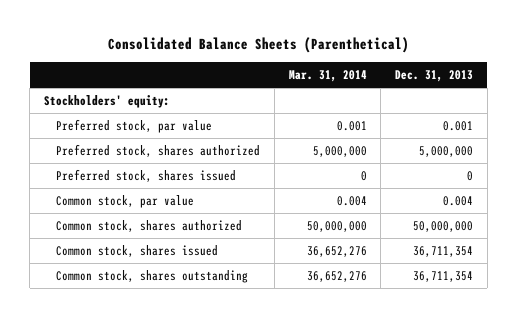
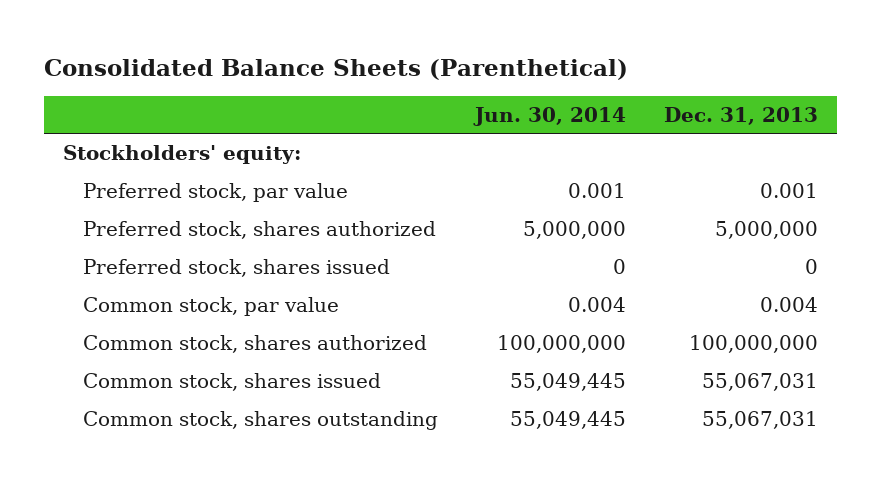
[288,69,367,82] Mar. 31, 2014 -> none
none -> [473,106,627,126] Jun. 30, 2014
[412,221,473,233] 50,000,000 -> [689,335,819,354] 100,000,000
[412,246,473,258] 36,711,354 -> [702,373,819,392] 55,067,031
[412,271,473,283] 36,711,354 -> [702,411,819,430] 55,067,031

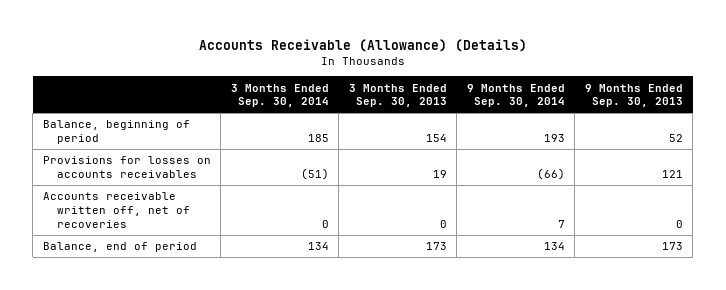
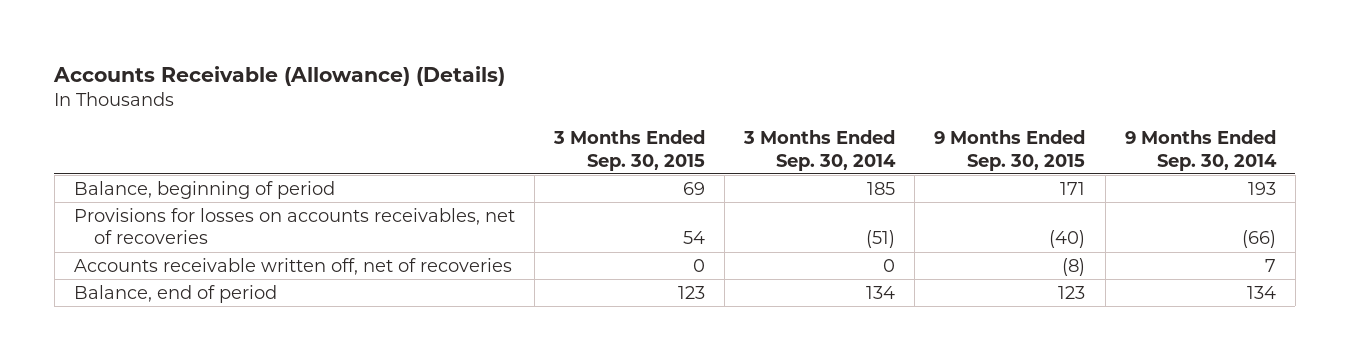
[348,83,447,108] 3 Months Ended Sep. 30, 2013 -> none
[584,83,683,108] 9 Months Ended Sep. 30, 2013 -> none
none -> [553,130,706,171] 3 Months Ended Sep. 30, 2015
none -> [934,130,1086,171] 9 Months Ended Sep. 30, 2015
[42,156,211,178] Provisions for losses on accounts receivables -> [74,207,516,245] Provisions for losses on accounts receivables, net of recoveries

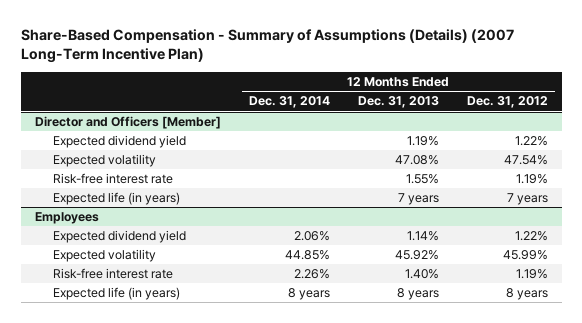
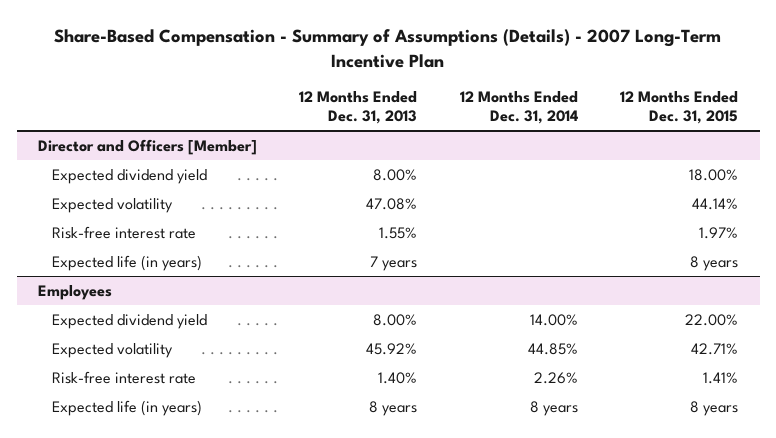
[20,28,514,64] Share-Based Compensation - Summary of Assumptions (Details) (2007 Long-Term Incentive Plan) -> [54,28,722,68] Share-Based Compensation - Summary of Assumptions (Details) - 2007 Long-Term Incentive Plan
[466,96,548,109] Dec. 31, 2012 -> none
none -> [620,91,739,125] 12 Months Ended Dec. 31, 2015
[406,136,439,147] 1.19% -> [373,168,418,181] 8.00%
[293,231,330,242] 2.06% -> [529,313,578,326] 14.00%
[406,231,439,242] 1.14% -> [373,313,418,326] 8.00%

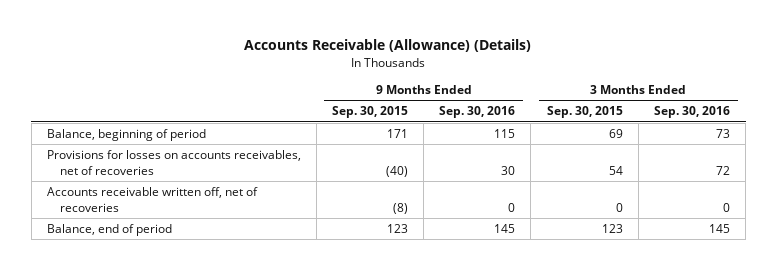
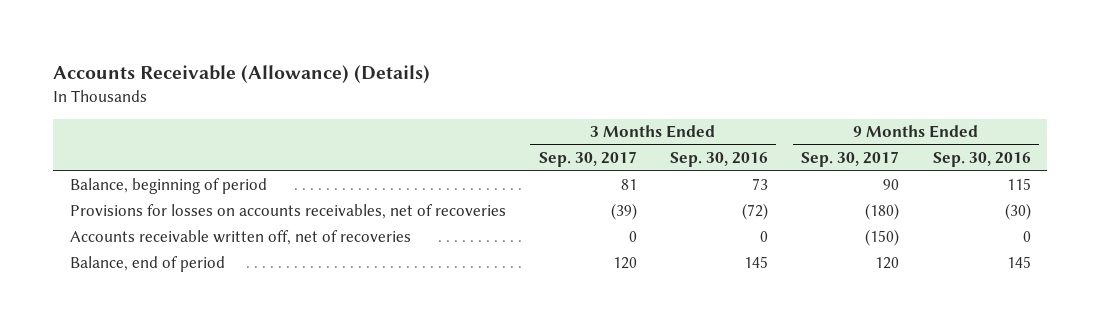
[332,106,409,119] Sep. 30, 2015 -> none
[546,106,623,119] Sep. 30, 2015 -> none
none -> [538,151,637,168] Sep. 30, 2017
none -> [801,151,900,168] Sep. 30, 2017
[501,165,516,175] 30 -> [1004,203,1031,221] (30)
[715,165,730,175] 72 -> [742,203,769,221] (72)

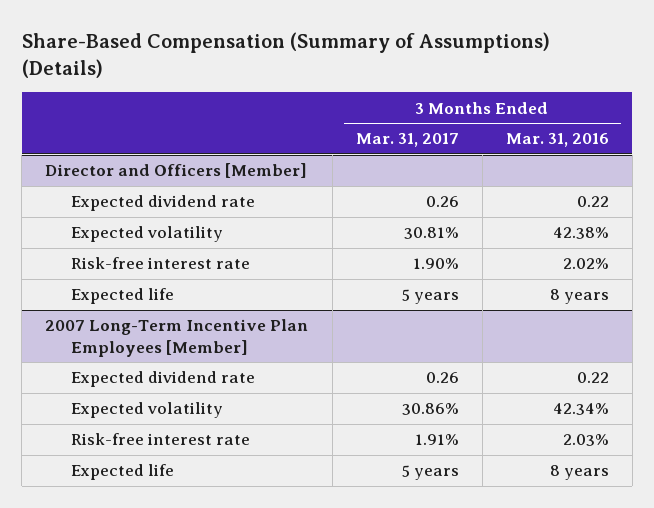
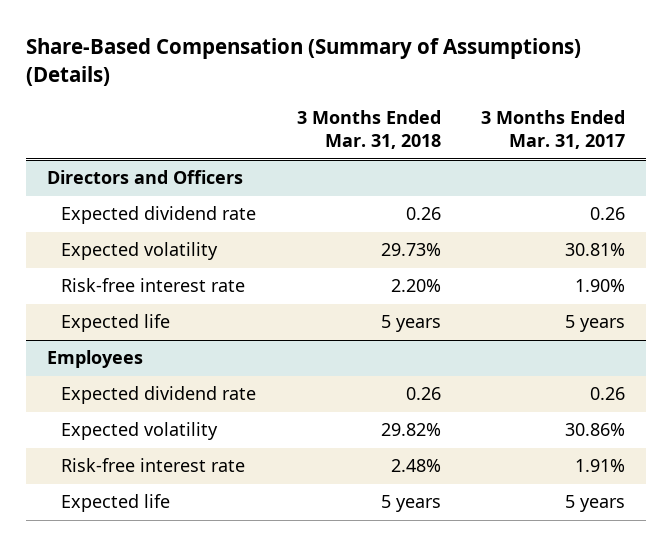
[505,133,609,148] Mar. 31, 2016 -> none
none -> [296,110,441,150] 3 Months Ended Mar. 31, 2018
[45,163,308,179] Director and Officers [Member] -> [46,170,243,185] Directors and Officers
[45,319,309,357] 2007 Long-Term Incentive Plan Employees [Member] -> [46,350,143,369] Employees

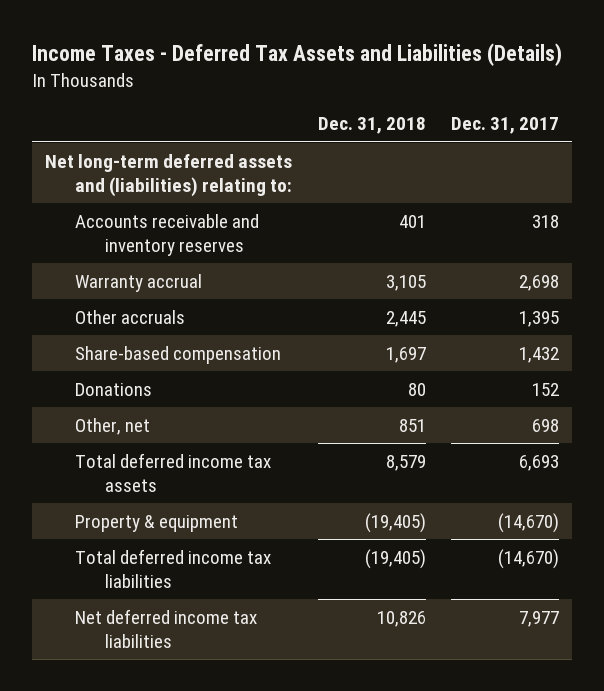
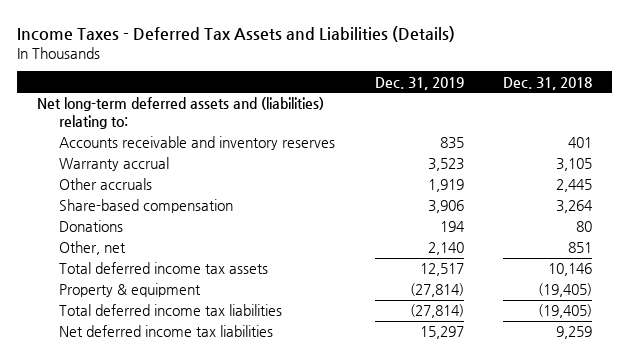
[451,117,560,135] Dec. 31, 2017 -> none
none -> [374,76,464,90] Dec. 31, 2019
[385,346,426,363] 1,697 -> [556,200,594,214] 3,264
[385,454,426,471] 8,579 -> [548,263,593,277] 10,146
[376,610,426,627] 10,826 -> [556,326,593,340] 9,259

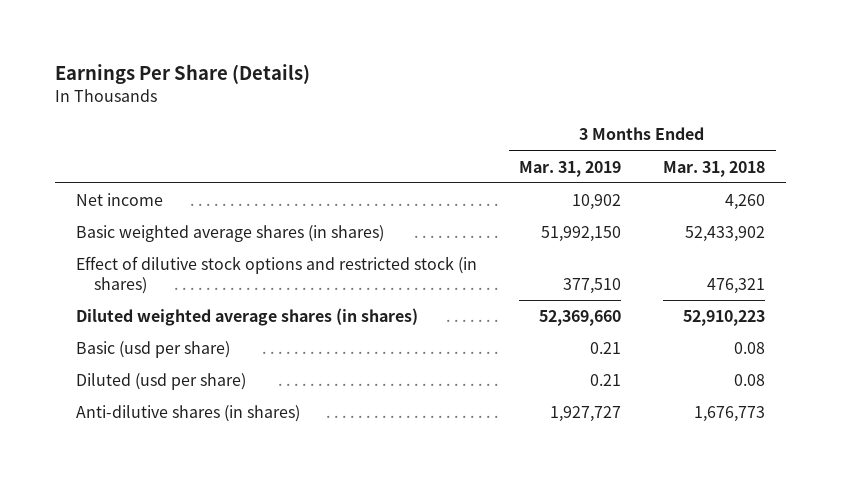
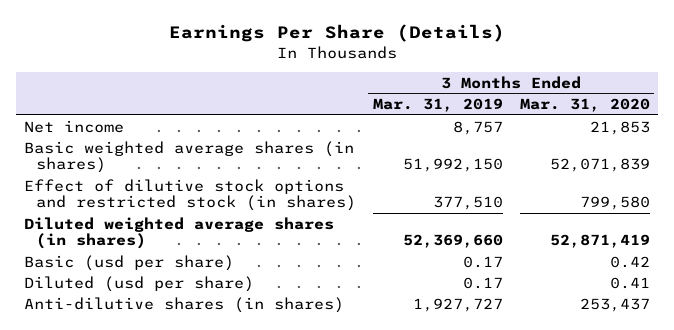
[663,160,766,177] Mar. 31, 2018 -> none
none -> [519,98,650,113] Mar. 31, 2020
[572,194,622,211] 10,902 -> [452,120,503,135] 8,757
[590,342,622,355] 0.21 -> [462,255,503,268] 0.17
[590,374,622,387] 0.21 -> [462,276,503,289] 0.17

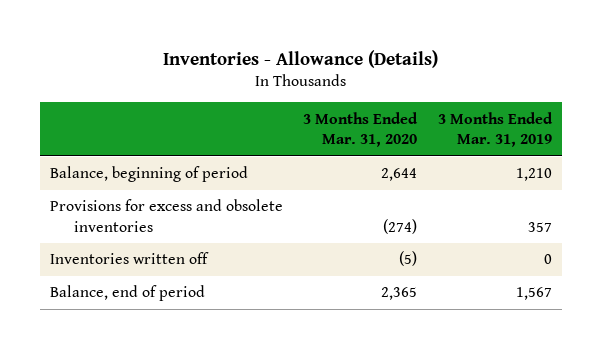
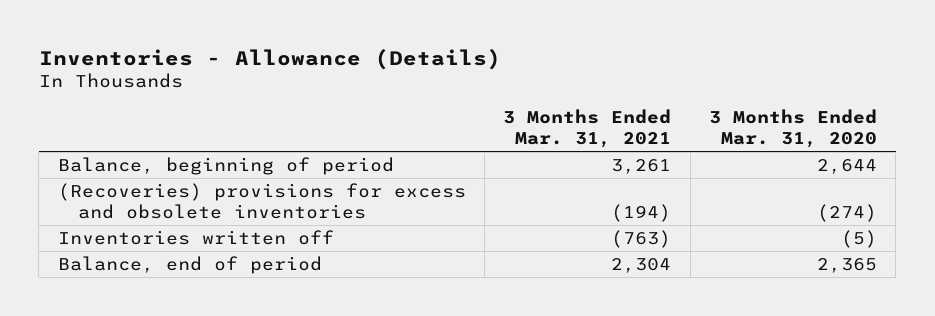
[437,111,553,148] 3 Months Ended Mar. 31, 2019 -> none
none -> [503,109,672,149] 3 Months Ended Mar. 31, 2021
[50,199,284,232] Provisions for excess and obsolete inventories -> [57,183,466,219] (Recoveries) provisions for excess and obsolete inventories

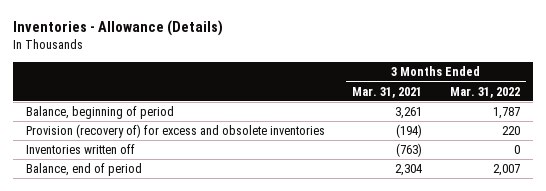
[709,109,878,149] 3 Months Ended Mar. 31, 2020 -> none
none -> [449,86,520,98] Mar. 31, 2022
[57,183,466,219] (Recoveries) provisions for excess and obsolete inventories -> [26,124,326,139] Provision (recovery of) for excess and obsolete inventories

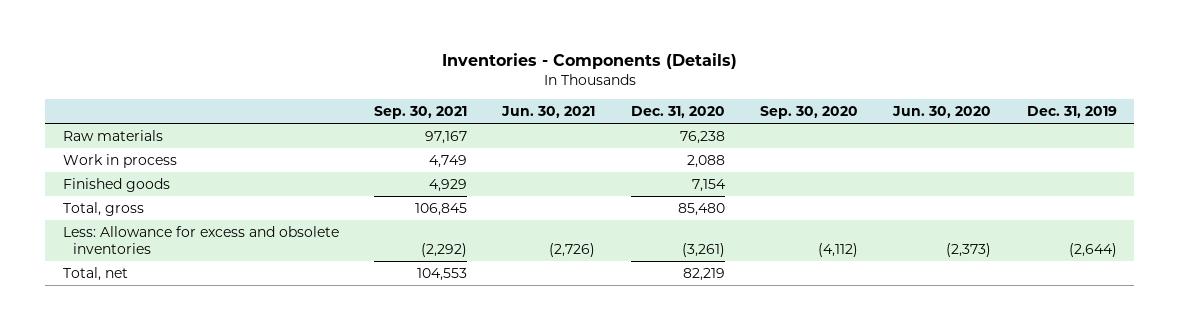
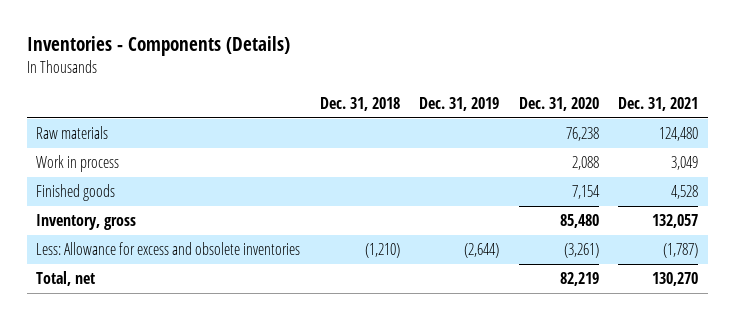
[373,105,467,119] Sep. 30, 2021 -> none
[501,105,596,118] Jun. 30, 2021 -> none
[759,105,858,119] Sep. 30, 2020 -> none
[892,105,992,118] Jun. 30, 2020 -> none
none -> [319,97,400,112] Dec. 31, 2018
none -> [618,97,699,112] Dec. 31, 2021
[62,202,144,217] Total, gross -> [36,213,137,230] Inventory, gross

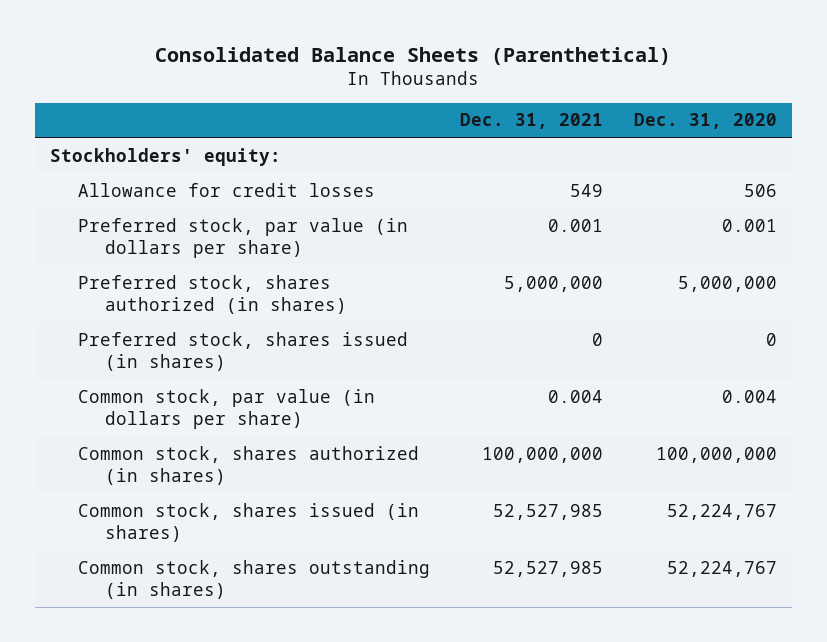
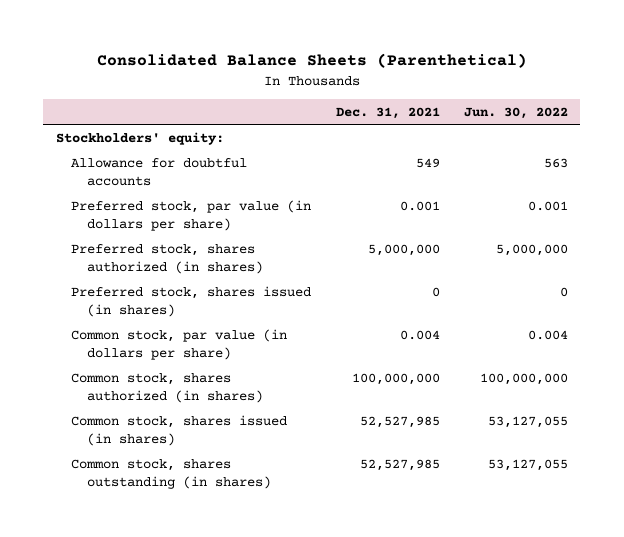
[633,113,777,130] Dec. 31, 2020 -> none
none -> [464,106,569,119] Jun. 30, 2022
[77,182,375,197] Allowance for credit losses -> [71,157,248,186] Allowance for doubtful accounts

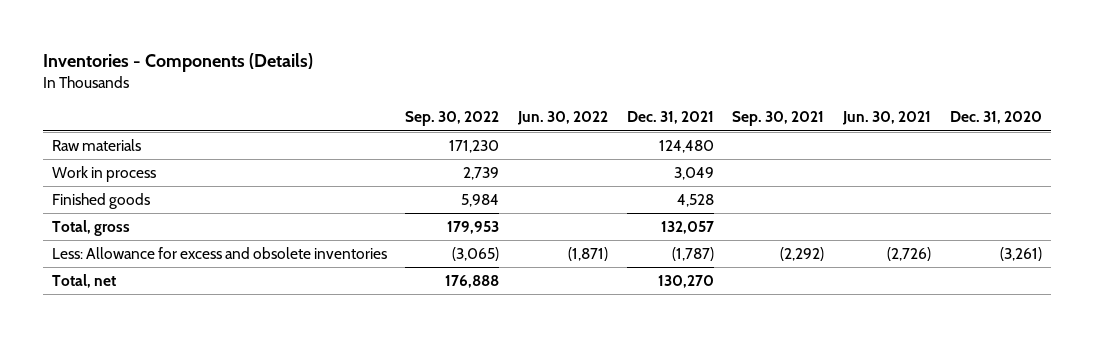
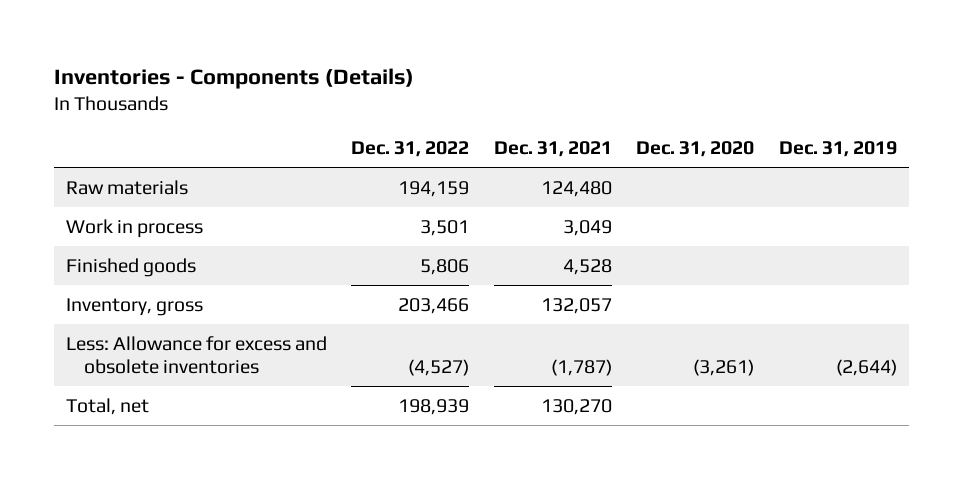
[405,111,500,127] Sep. 30, 2022 -> none
[517,111,609,126] Jun. 30, 2022 -> none
[732,111,825,127] Sep. 30, 2021 -> none
[841,111,931,126] Jun. 30, 2021 -> none
none -> [351,141,470,158] Dec. 31, 2022
none -> [778,141,897,158] Dec. 31, 2019
[51,220,130,237] Total, gross -> [65,297,203,316] Inventory, gross

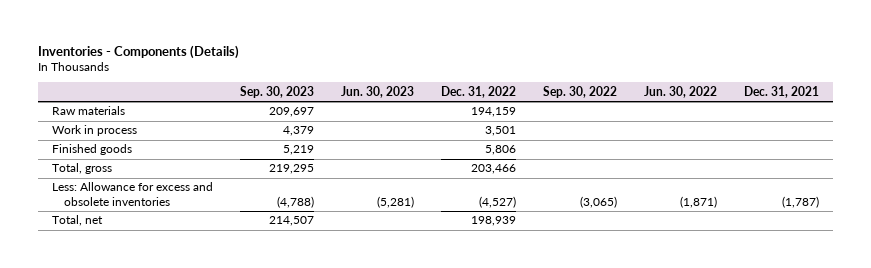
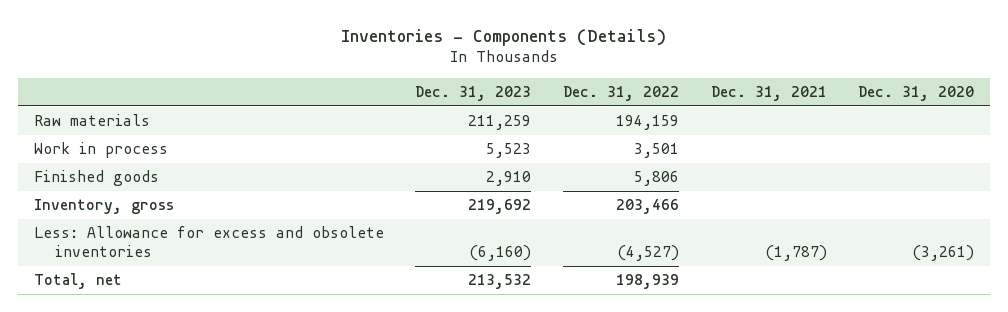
[239,85,314,98] Sep. 30, 2023 -> none
[340,85,414,98] Jun. 30, 2023 -> none
[542,85,617,98] Sep. 30, 2022 -> none
[643,85,717,98] Jun. 30, 2022 -> none
none -> [415,85,532,101] Dec. 31, 2023
none -> [858,85,975,101] Dec. 31, 2020
[51,163,112,175] Total, gross -> [33,199,174,215] Inventory, gross

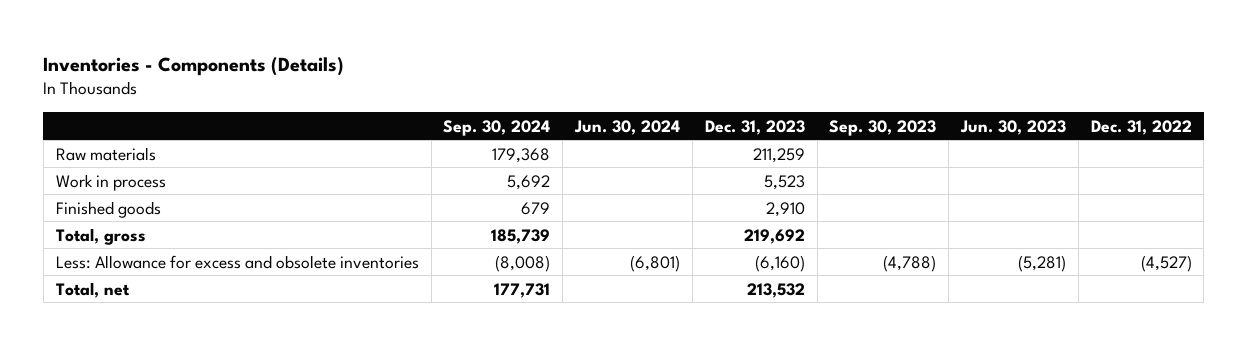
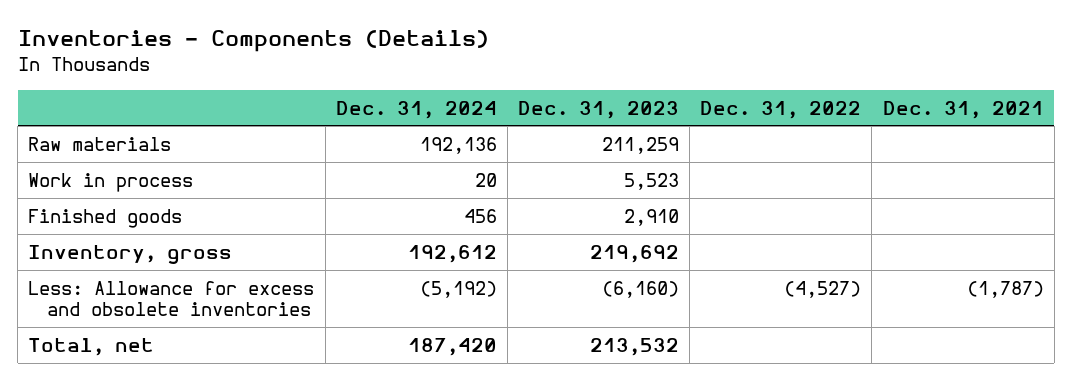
[443,119,551,136] Sep. 30, 2024 -> none
[574,119,681,135] Jun. 30, 2024 -> none
[829,119,937,136] Sep. 30, 2023 -> none
[960,119,1067,135] Jun. 30, 2023 -> none
none -> [335,100,497,119] Dec. 31, 2024
none -> [882,100,1044,119] Dec. 31, 2021
[55,227,146,245] Total, gross -> [28,244,233,264] Inventory, gross

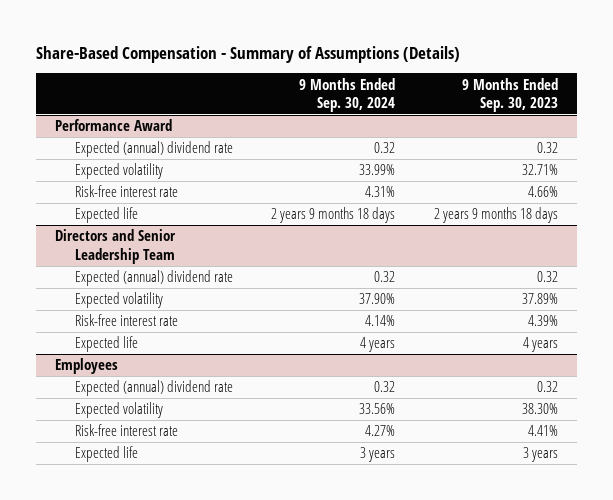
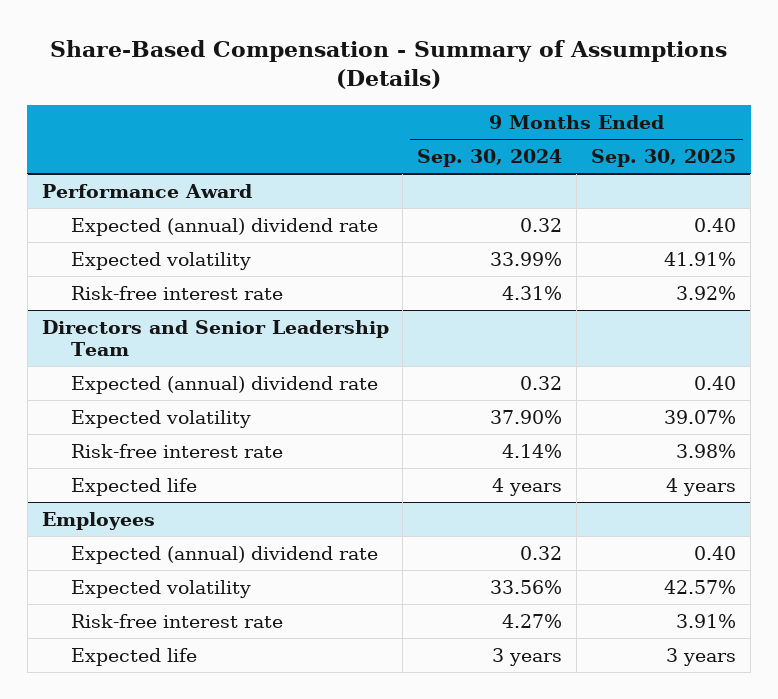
[461,77,558,113] 9 Months Ended Sep. 30, 2023 -> none
none -> [591,149,737,168] Sep. 30, 2025
[74,207,138,224] Expected life -> none

